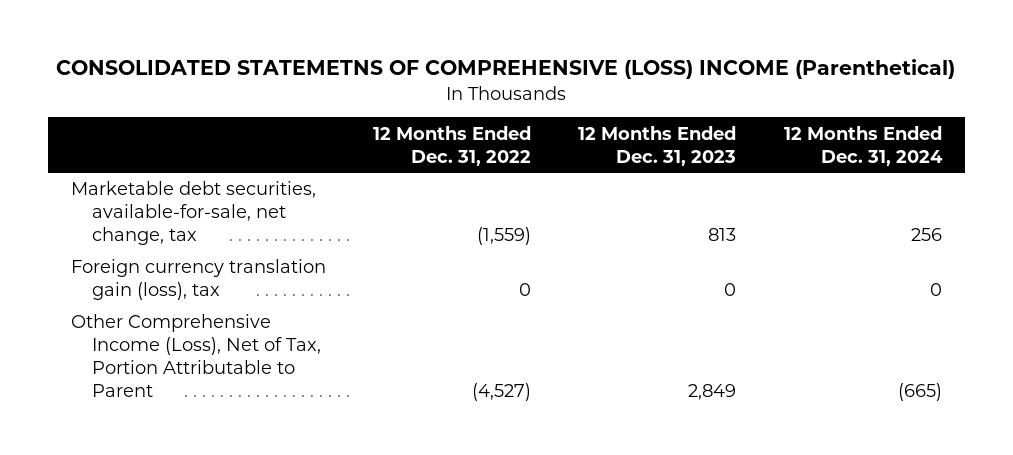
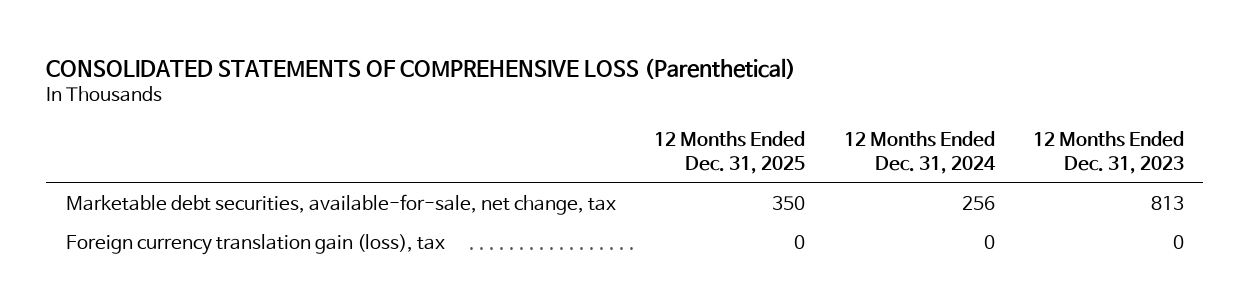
[56,59,956,80] CONSOLIDATED STATEMETNS OF COMPREHENSIVE (LOSS) INCOME (Parenthetical) -> [46,57,797,79] CONSOLIDATED STATEMENTS OF COMPREHENSIVE LOSS (Parenthetical)
[373,125,532,166] 12 Months Ended Dec. 31, 2022 -> none
none -> [654,130,806,174] 12 Months Ended Dec. 31, 2025
[71,314,321,397] Other Comprehensive Income (Loss), Net of Tax, Portion Attributable to Parent -> none

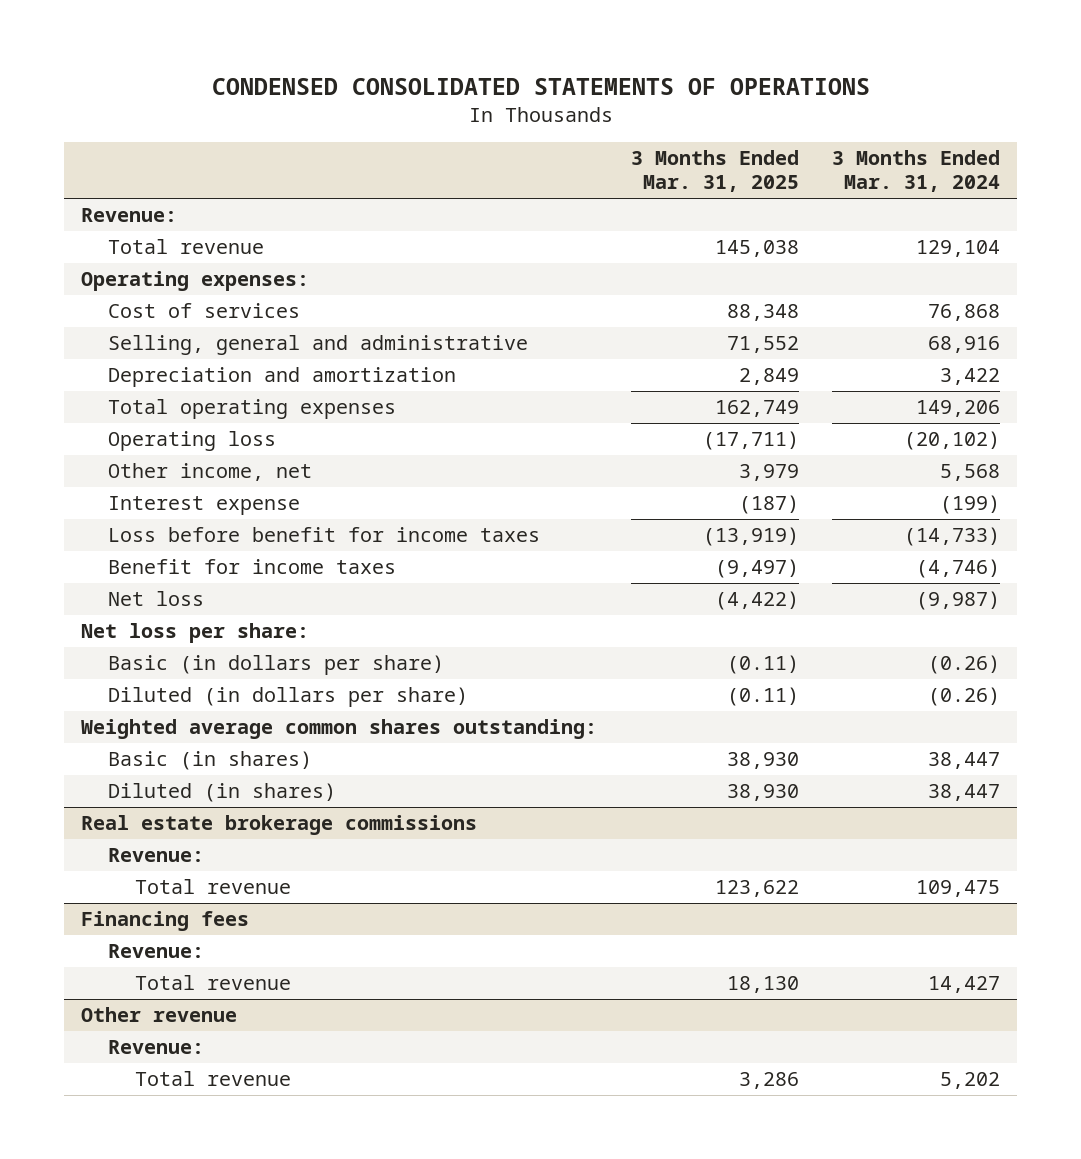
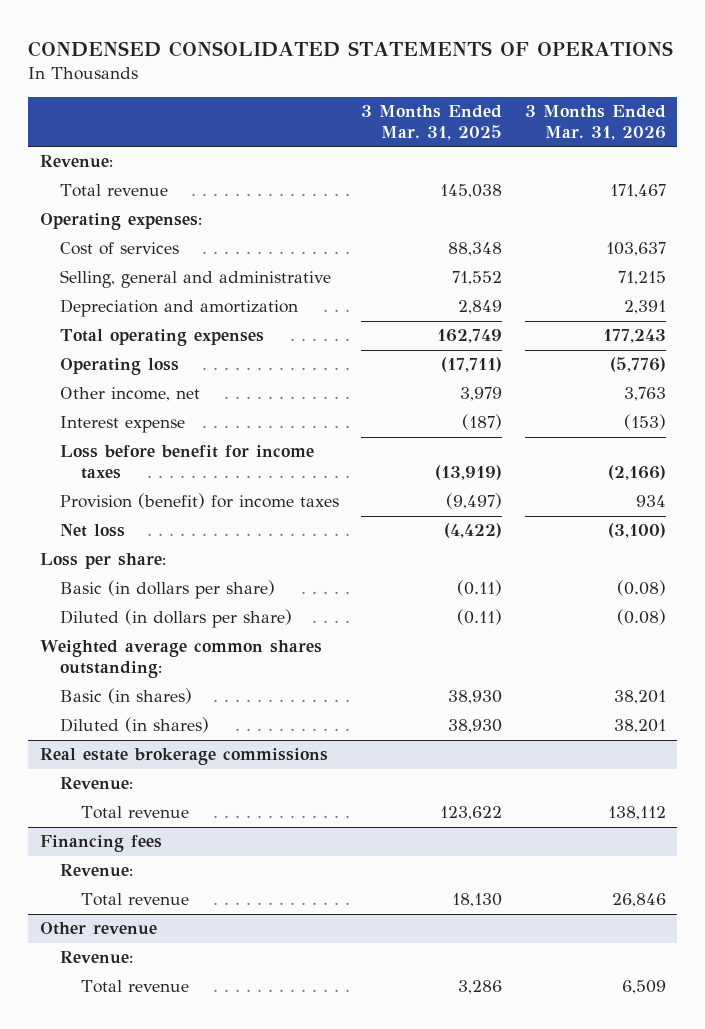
[832,150,1001,193] 3 Months Ended Mar. 31, 2024 -> none
none -> [524,104,666,140] 3 Months Ended Mar. 31, 2026
[107,559,396,575] Benefit for income taxes -> [60,493,340,510] Provision (benefit) for income taxes
[80,623,309,644] Net loss per share: -> [39,553,166,570] Loss per share:

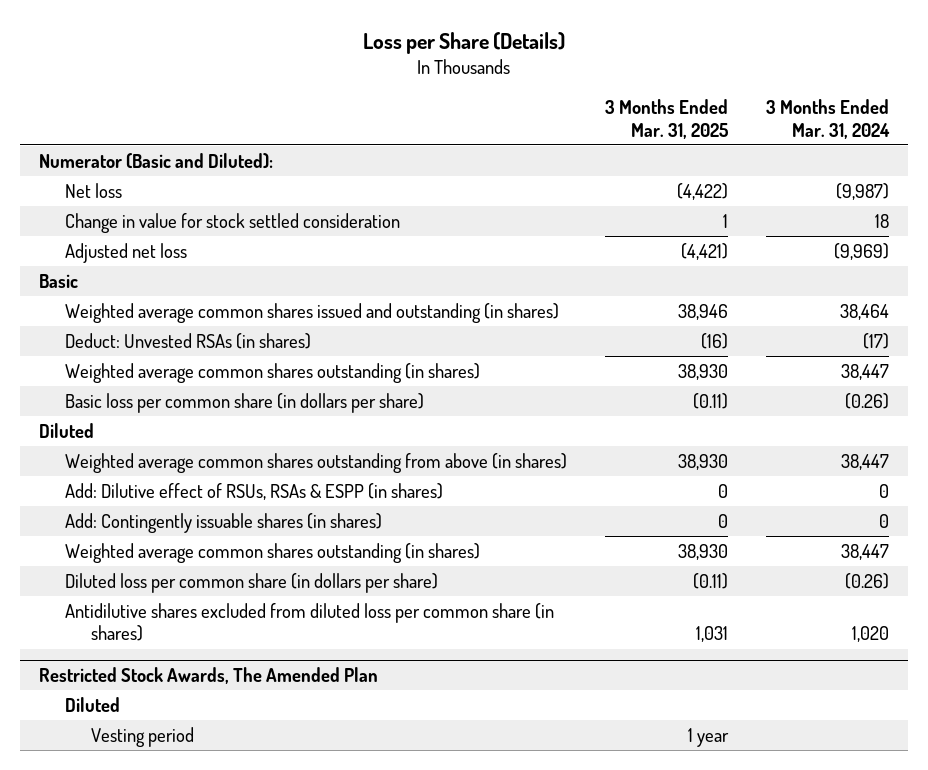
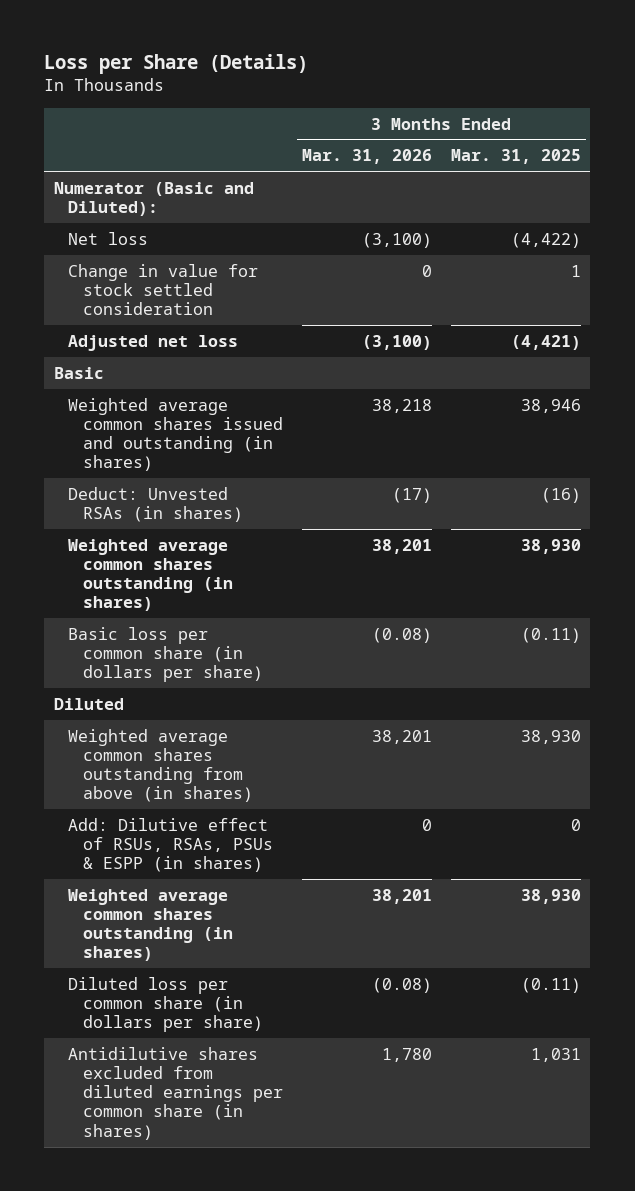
[765,99,890,139] 3 Months Ended Mar. 31, 2024 -> none
none -> [301,149,432,165] Mar. 31, 2026
[65,512,383,533] Add: Contingently issuable shares (in shares) -> none
[65,482,444,500] Add: Dilutive effect of RSUs, RSAs & ESPP (in shares) -> [68,817,273,873] Add: Dilutive effect of RSUs, RSAs, PSUs & ESPP (in shares)
[39,667,379,685] Restricted Stock Awards, The Amended Plan -> none
[65,696,121,712] Diluted -> none
[91,726,195,747] Vesting period -> none
[65,602,555,642] Antidilutive shares excluded from diluted loss per common share (in shares) -> [68,1046,283,1140] Antidilutive shares excluded from diluted earnings per common share (in shares)

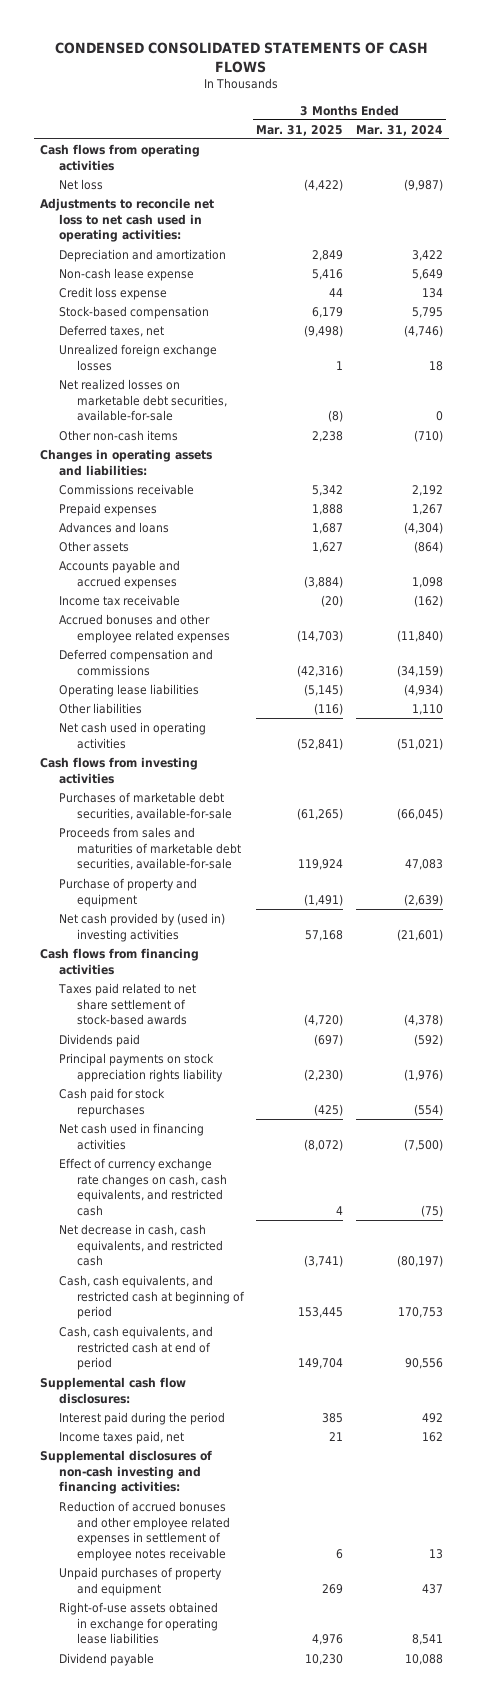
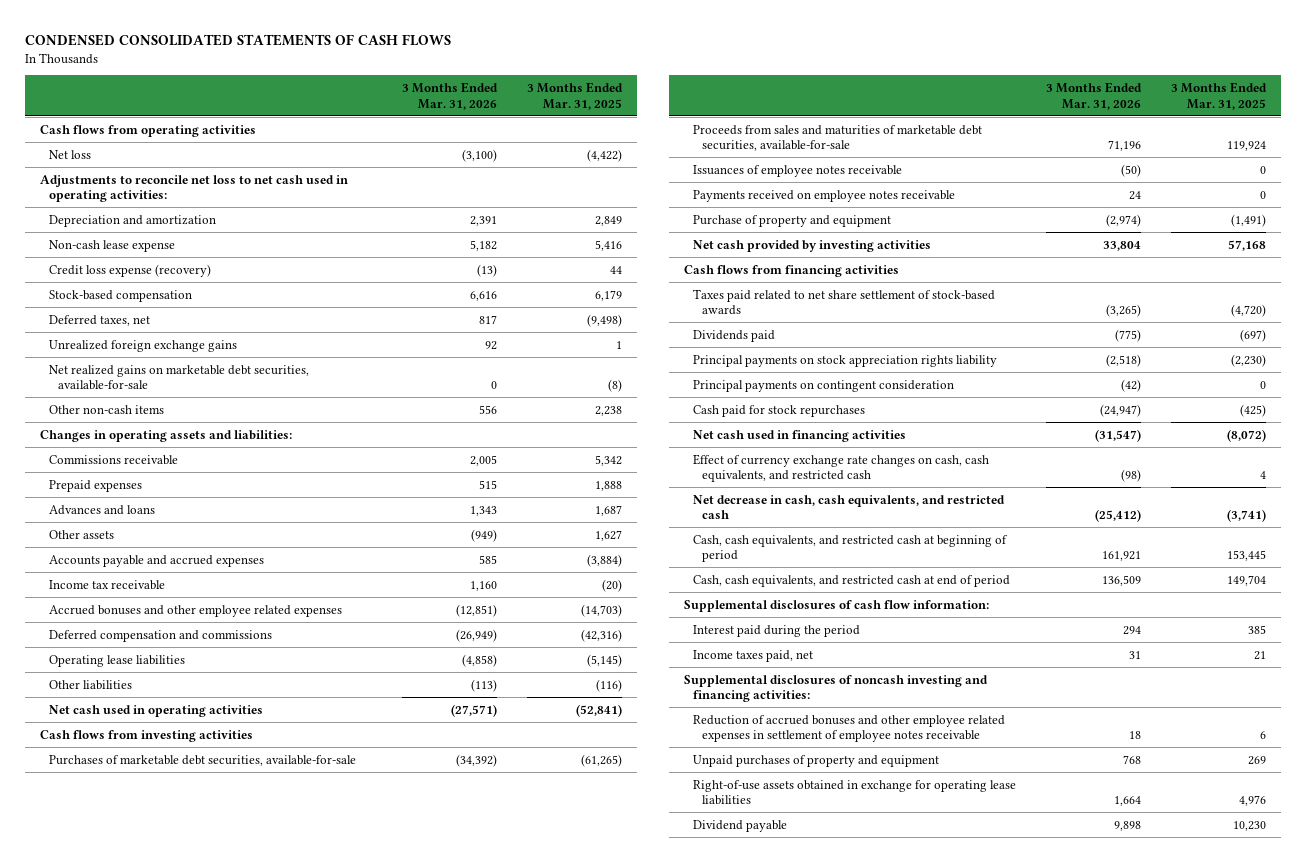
[355,124,443,136] Mar. 31, 2024 -> none
none -> [402,81,499,110] 3 Months Ended Mar. 31, 2026
[58,286,167,300] Credit loss expense -> [49,263,212,277] Credit loss expense (recovery)
[58,343,217,371] Unrealized foreign exchange losses -> [49,339,238,352] Unrealized foreign exchange gains
[58,378,228,422] Net realized losses on marketable debt securities, available-for-sale -> [49,364,310,391] Net realized gains on marketable debt securities, available-for-sale
none -> [693,164,903,177] Issuances of employee notes receivable
none -> [693,189,956,202] Payments received on employee notes receivable
[58,912,225,942] Net cash provided by (used in) investing activities -> [693,239,932,252] Net cash provided by investing activities
none -> [693,379,955,392] Principal payments on contingent consideration
[39,1376,186,1404] Supplemental cash flow disclosures: -> [684,599,990,612] Supplemental disclosures of cash flow information:
[39,1449,212,1495] Supplemental disclosures of non-cash investing and financing activities: -> [684,674,989,703] Supplemental disclosures of noncash investing and financing activities:

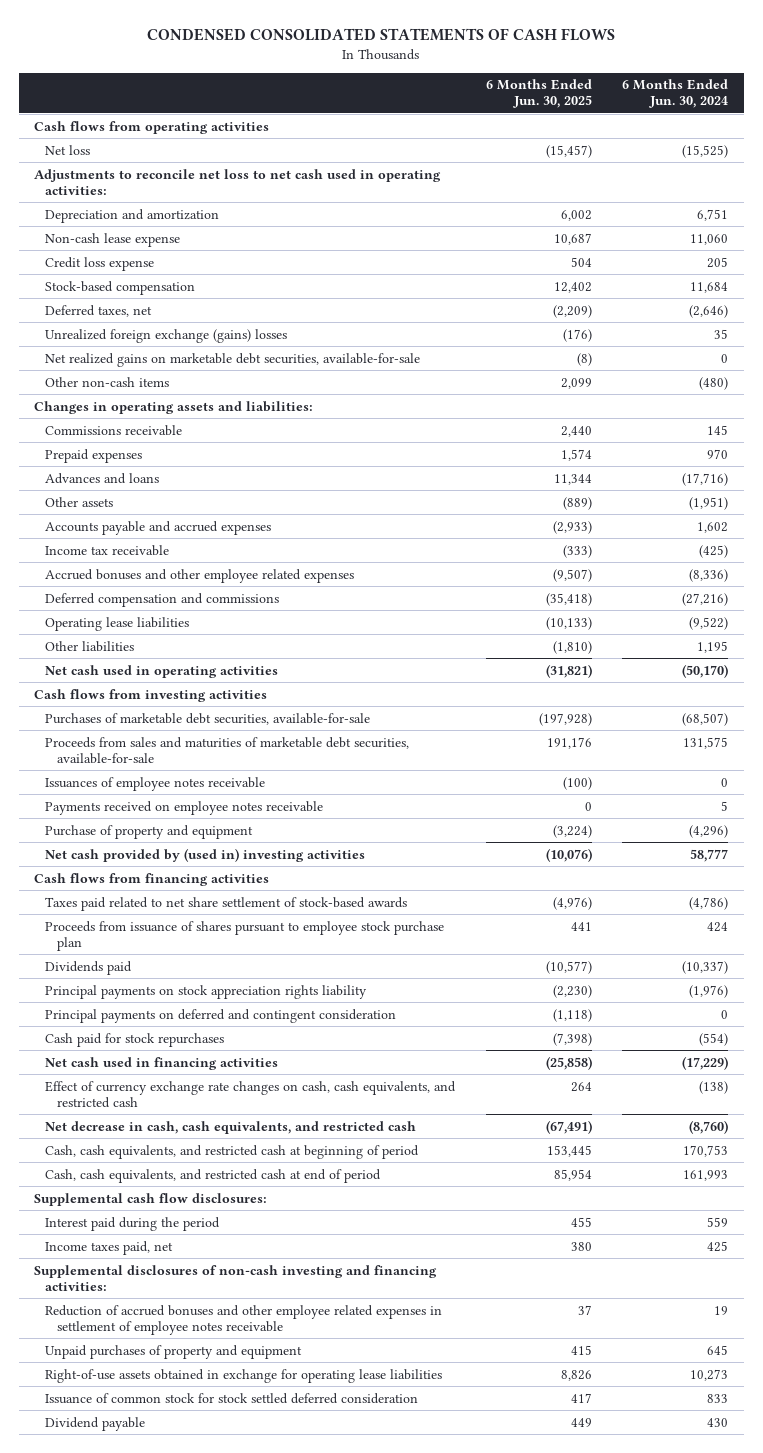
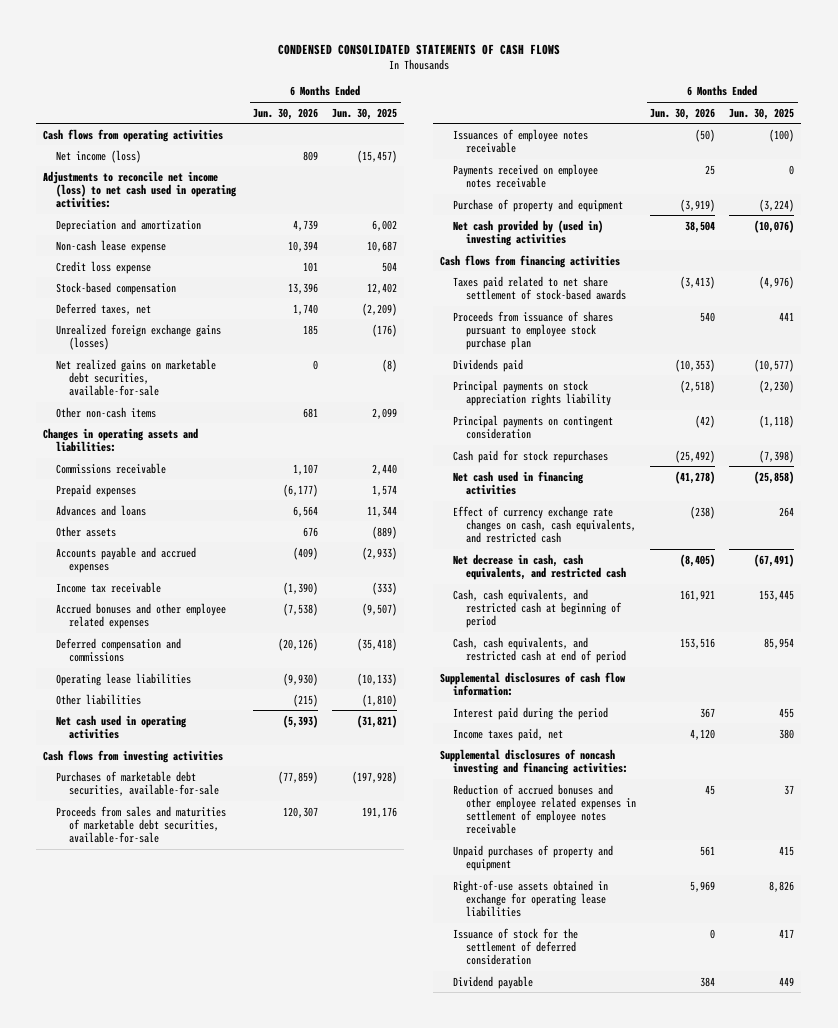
[622,79,729,109] 6 Months Ended Jun. 30, 2024 -> none
none -> [253,107,319,120] Jun. 30, 2026
[45,144,91,155] Net loss -> [56,149,142,163] Net income (loss)
[34,168,442,195] Adjustments to reconcile net loss to net cash used in operating activities: -> [43,170,238,209] Adjustments to reconcile net income (loss) to net cash used in operating activities:
[45,328,288,343] Unrealized foreign exchange (gains) losses -> [56,323,222,350] Unrealized foreign exchange gains (losses)
[45,1008,397,1023] Principal payments on deferred and contingent consideration -> [453,414,614,439] Principal payments on contingent consideration
[34,1192,268,1206] Supplemental cash flow disclosures: -> [440,671,627,696] Supplemental disclosures of cash flow information:
[34,1264,438,1291] Supplemental disclosures of non-cash investing and financing activities: -> [440,748,629,775] Supplemental disclosures of noncash investing and financing activities:
[45,1392,419,1404] Issuance of common stock for stock settled deferred consideration -> [453,927,579,966] Issuance of stock for the settlement of deferred consideration

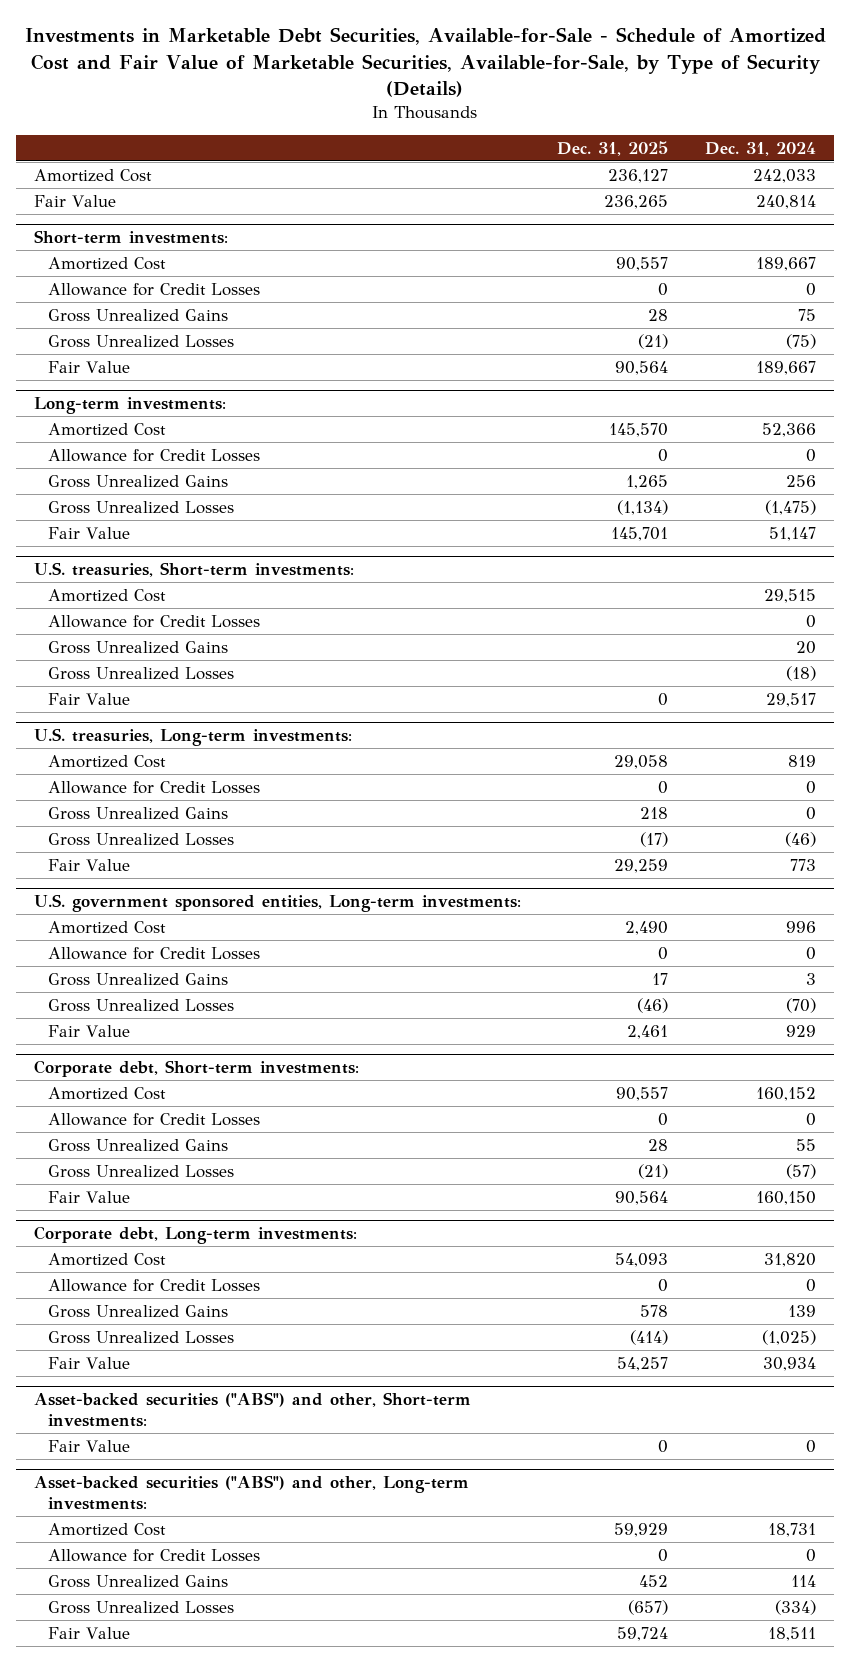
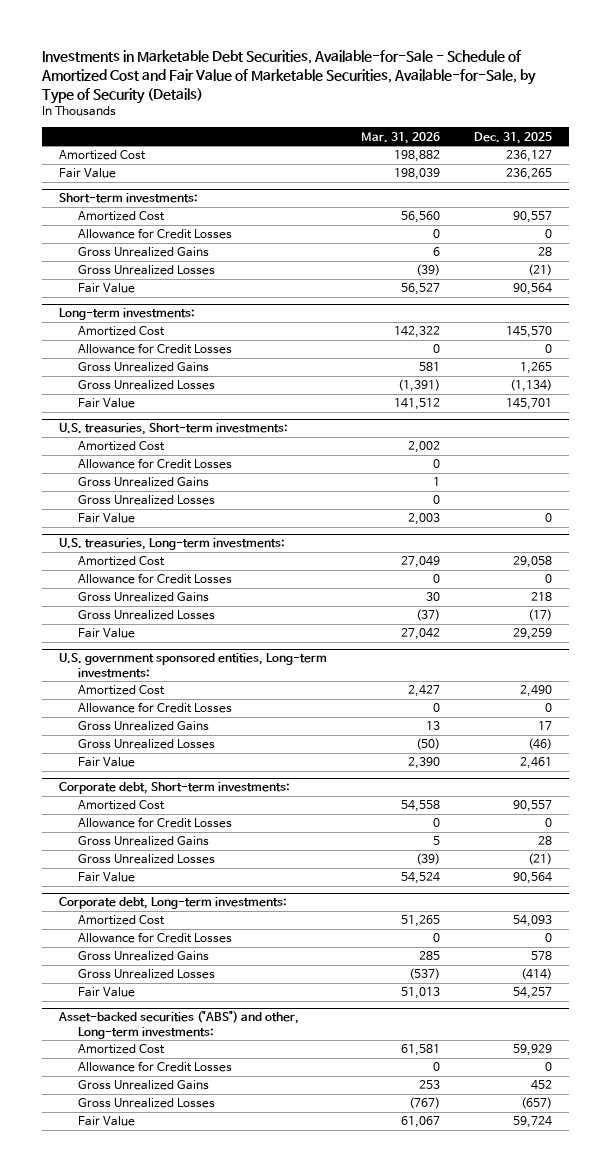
[704,141,816,156] Dec. 31, 2024 -> none
none -> [361,131,441,144] Mar. 31, 2026
[33,1392,471,1428] Asset-backed securities ("ABS") and other, Short-term investments: -> none
[47,1439,130,1452] Fair Value -> none

